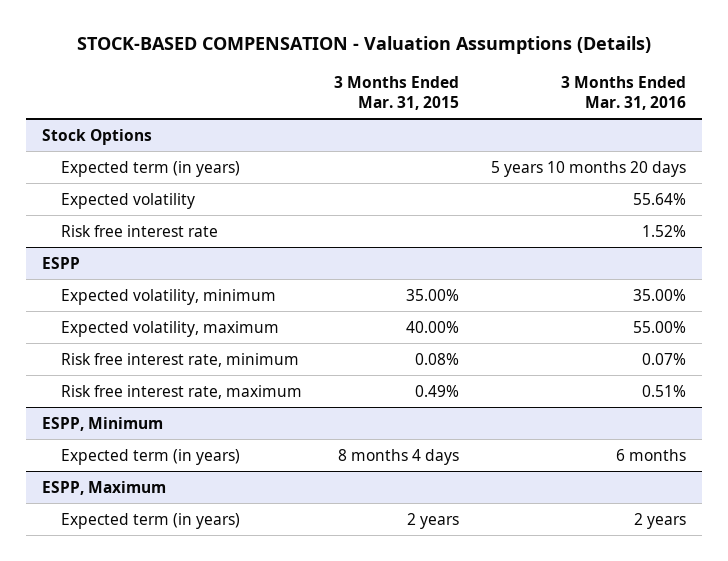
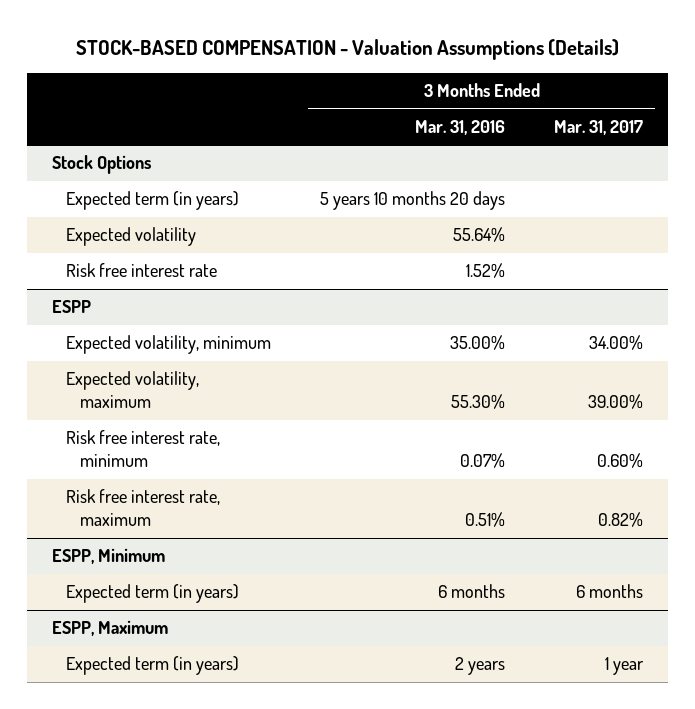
[334,75,460,110] 3 Months Ended Mar. 31, 2015 -> none
none -> [554,119,644,135] Mar. 31, 2017
[632,320,686,333] 55.00% -> [451,394,506,410] 55.30%

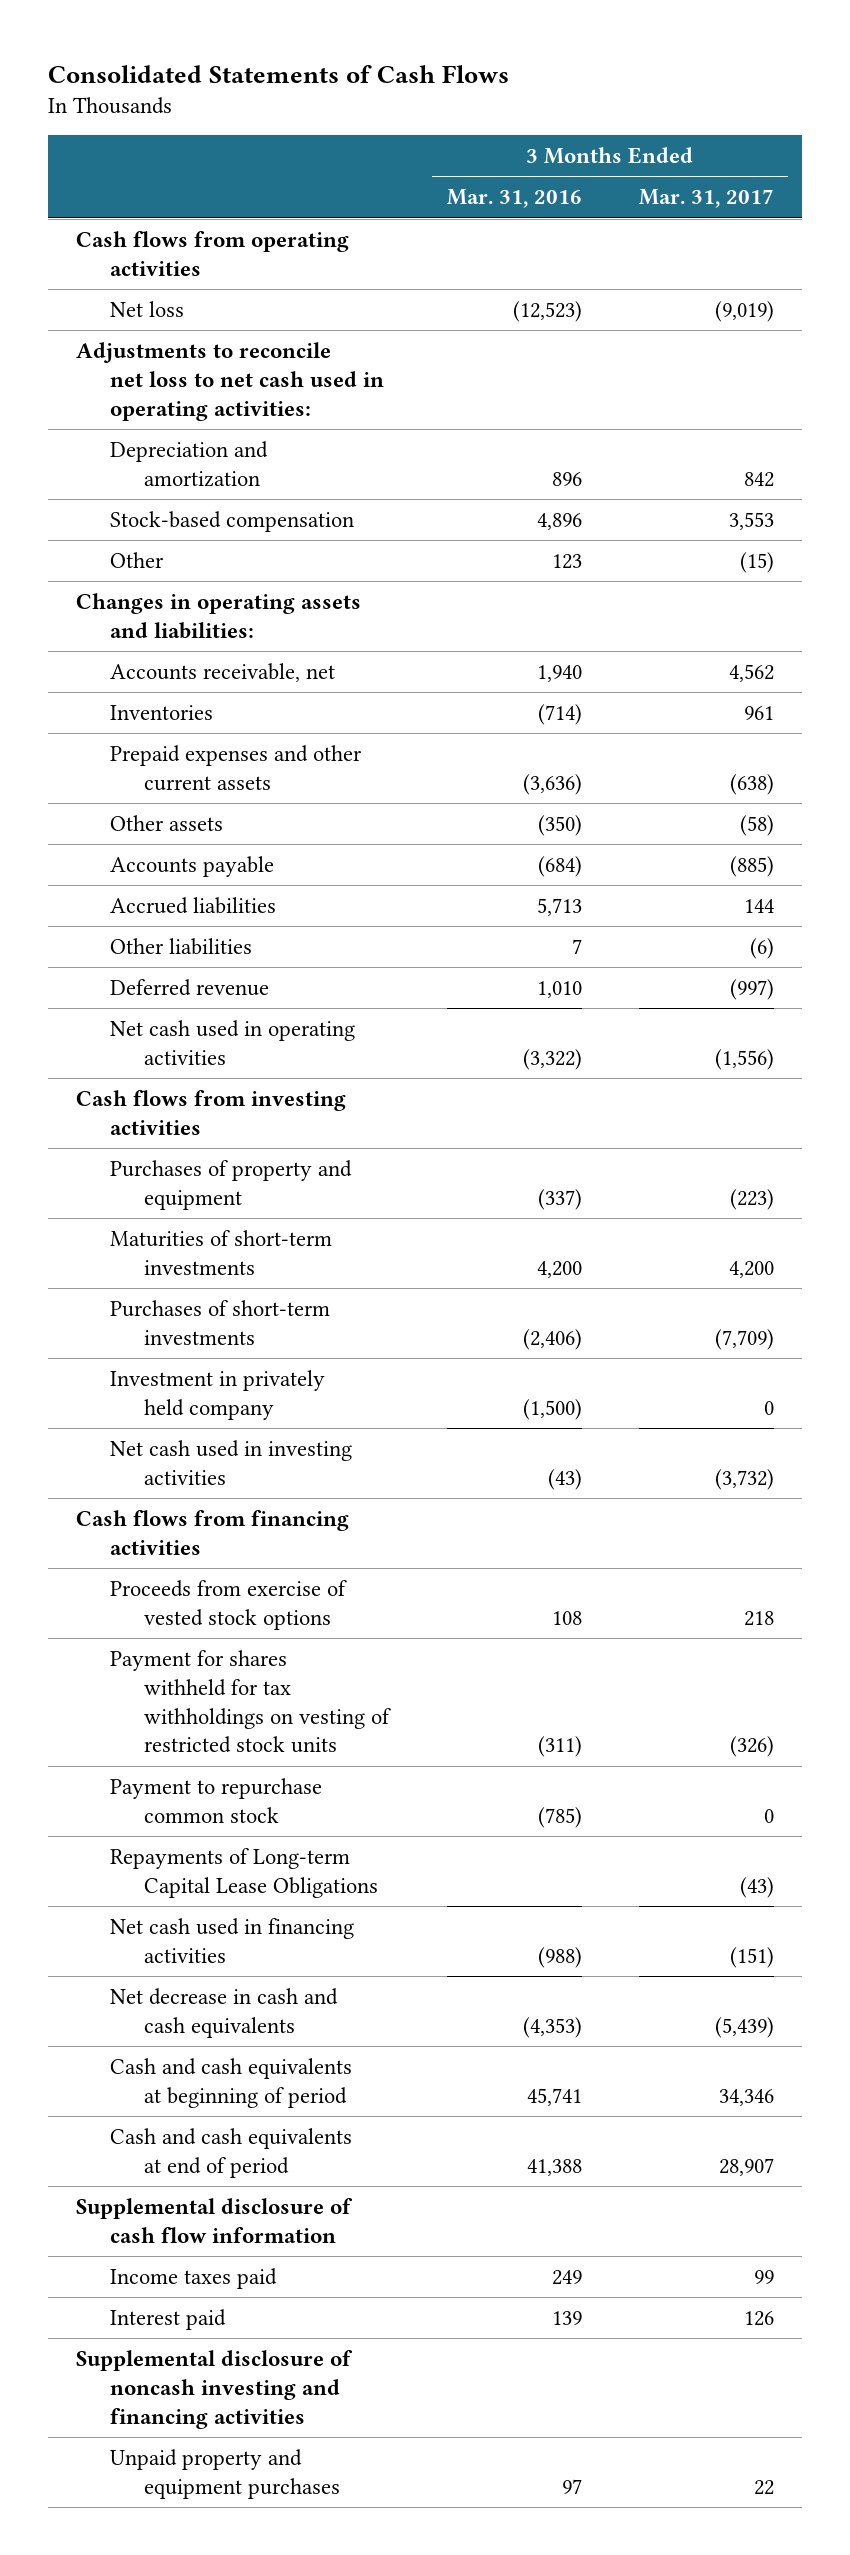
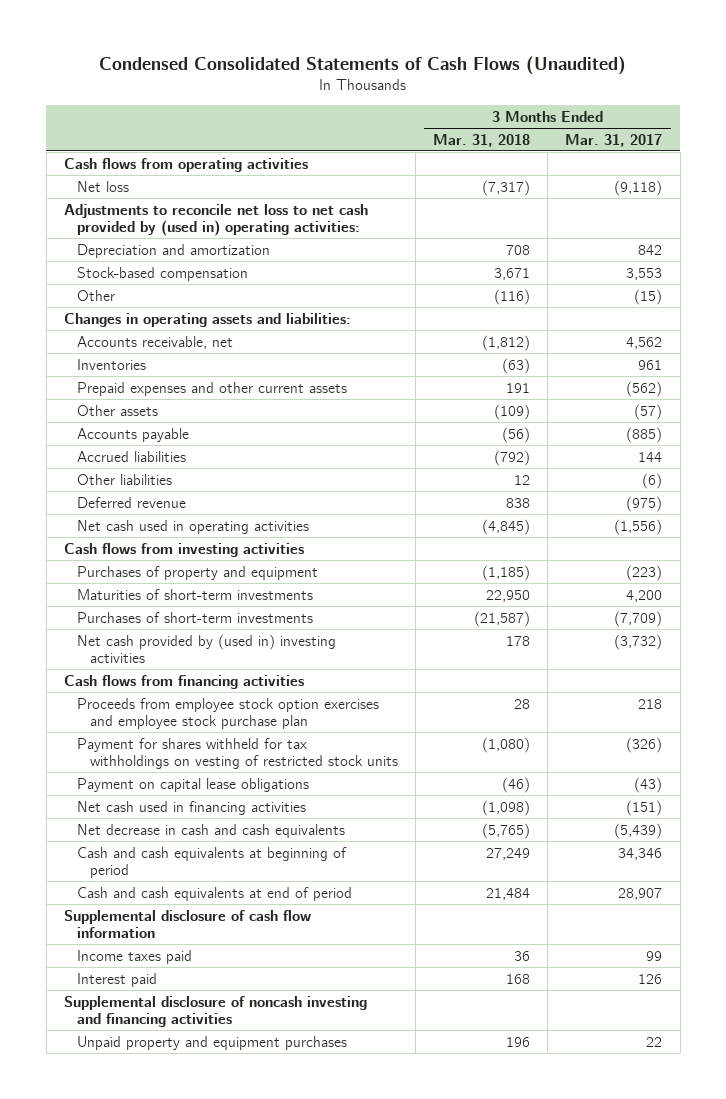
[47,64,509,83] Consolidated Statements of Cash Flows -> [99,55,627,75] Condensed Consolidated Statements of Cash Flows (Unaudited)
[446,189,582,209] Mar. 31, 2016 -> none
none -> [433,133,531,147] Mar. 31, 2018
[714,300,774,322] (9,019) -> [614,179,663,196] (9,118)
[76,341,385,421] Adjustments to reconcile net loss to net cash used in operating activities: -> [63,203,368,237] Adjustments to reconcile net loss to net cash provided by (used in) operating activities:
[729,773,774,795] (638) -> [626,380,663,397] (562)
[739,814,774,836] (58) -> [634,403,663,420] (57)
[729,978,774,1000] (997) -> [626,495,663,512] (975)
[110,1369,326,1420] Investment in privately held company -> none
[110,1439,353,1485] Net cash used in investing activities -> [76,633,336,664] Net cash provided by (used in) investing activities
[110,1579,348,1630] Proceeds from exercise of vested stock options -> [76,697,379,730] Proceeds from employee stock option exercises and employee stock purchase plan
[110,1777,323,1823] Payment to repurchase common stock -> none
[110,1847,379,1898] Repayments of Long-term Capital Lease Obligations -> [76,777,309,792] Payment on capital lease obligations

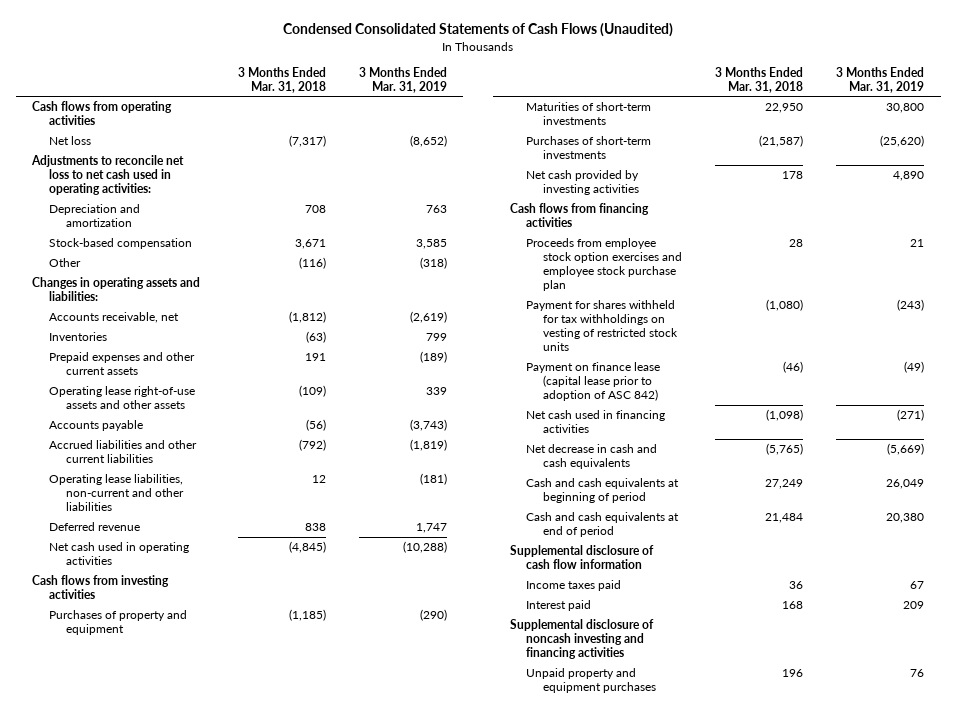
[565,133,663,147] Mar. 31, 2017 -> none
none -> [358,66,447,93] 3 Months Ended Mar. 31, 2019
[63,203,368,237] Adjustments to reconcile net loss to net cash provided by (used in) operating activities: -> [31,155,185,196] Adjustments to reconcile net loss to net cash used in operating activities:
[76,404,158,416] Other assets -> [48,386,195,410] Operating lease right-of-use assets and other assets
[76,450,186,462] Accrued liabilities -> [48,440,197,464] Accrued liabilities and other current liabilities
[76,473,172,485] Other liabilities -> [48,474,184,512] Operating lease liabilities, non-current and other liabilities
[76,633,336,664] Net cash provided by (used in) investing activities -> [526,170,640,196] Net cash provided by investing activities
[76,777,309,792] Payment on capital lease obligations -> [526,362,661,402] Payment on finance lease (capital lease prior to adoption of ASC 842)

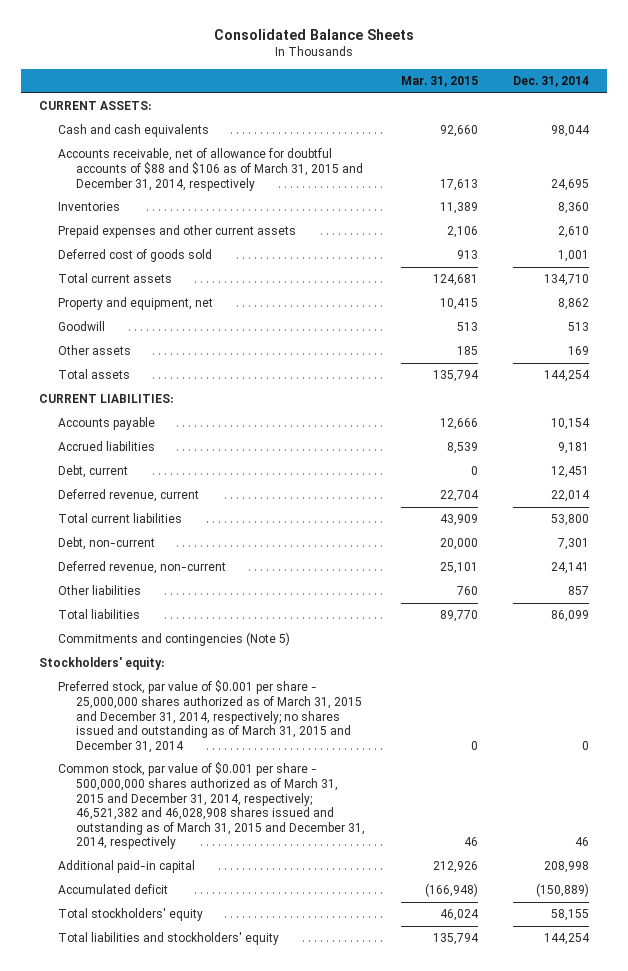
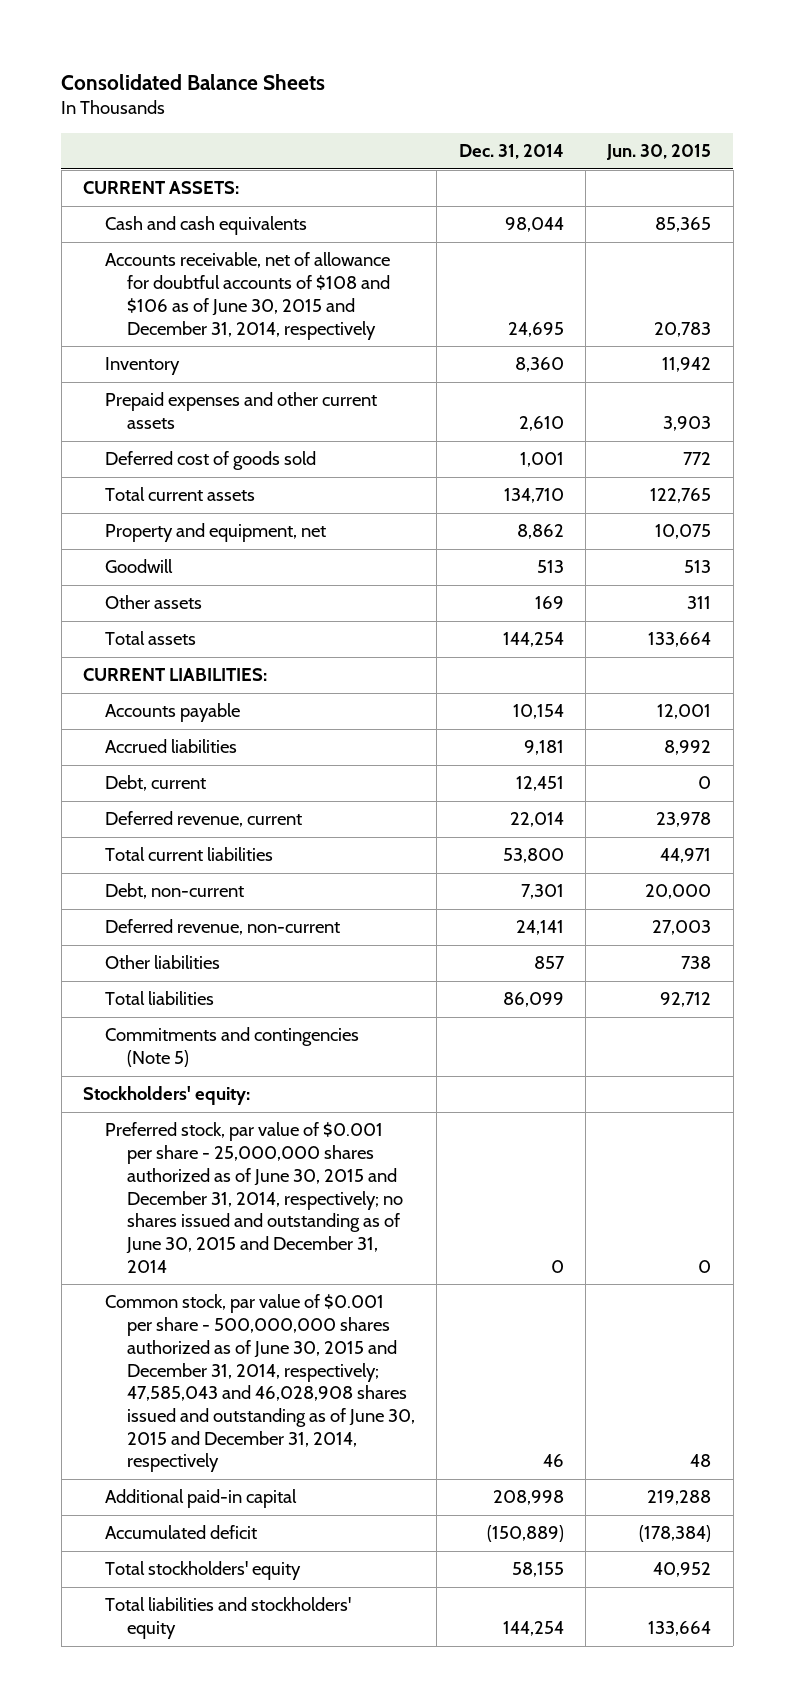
[400,75,478,87] Mar. 31, 2015 -> none
none -> [606,144,712,161] Jun. 30, 2015
[57,148,364,191] Accounts receivable, net of allowance for doubtful accounts of $88 and $106 as of March 31, 2015 and December 31, 2014, respectively -> [105,252,391,340] Accounts receivable, net of allowance for doubtful accounts of $108 and $106 as of June 30, 2015 and December 31, 2014, respectively
[57,202,120,212] Inventories -> [105,357,181,376] Inventory
[57,680,363,753] Preferred stock, par value of $0.001 per share - 25,000,000 shares authorized as of March 31, 2015 and December 31, 2014, respectively; no shares issued and outstanding as of March 31, 2015 and December 31, 2014 -> [105,1122,403,1273] Preferred stock, par value of $0.001 per share - 25,000,000 shares authorized as of June 30, 2015 and December 31, 2014, respectively; no shares issued and outstanding as of June 30, 2015 and December 31, 2014
[57,762,366,850] Common stock, par value of $0.001 per share - 500,000,000 shares authorized as of March 31, 2015 and December 31, 2014, respectively; 46,521,382 and 46,028,908 shares issued and outstanding as of March 31, 2015 and December 31, 2014, respectively -> [105,1294,415,1473] Common stock, par value of $0.001 per share - 500,000,000 shares authorized as of June 30, 2015 and December 31, 2014, respectively; 47,585,043 and 46,028,908 shares issued and outstanding as of June 30, 2015 and December 31, 2014, respectively

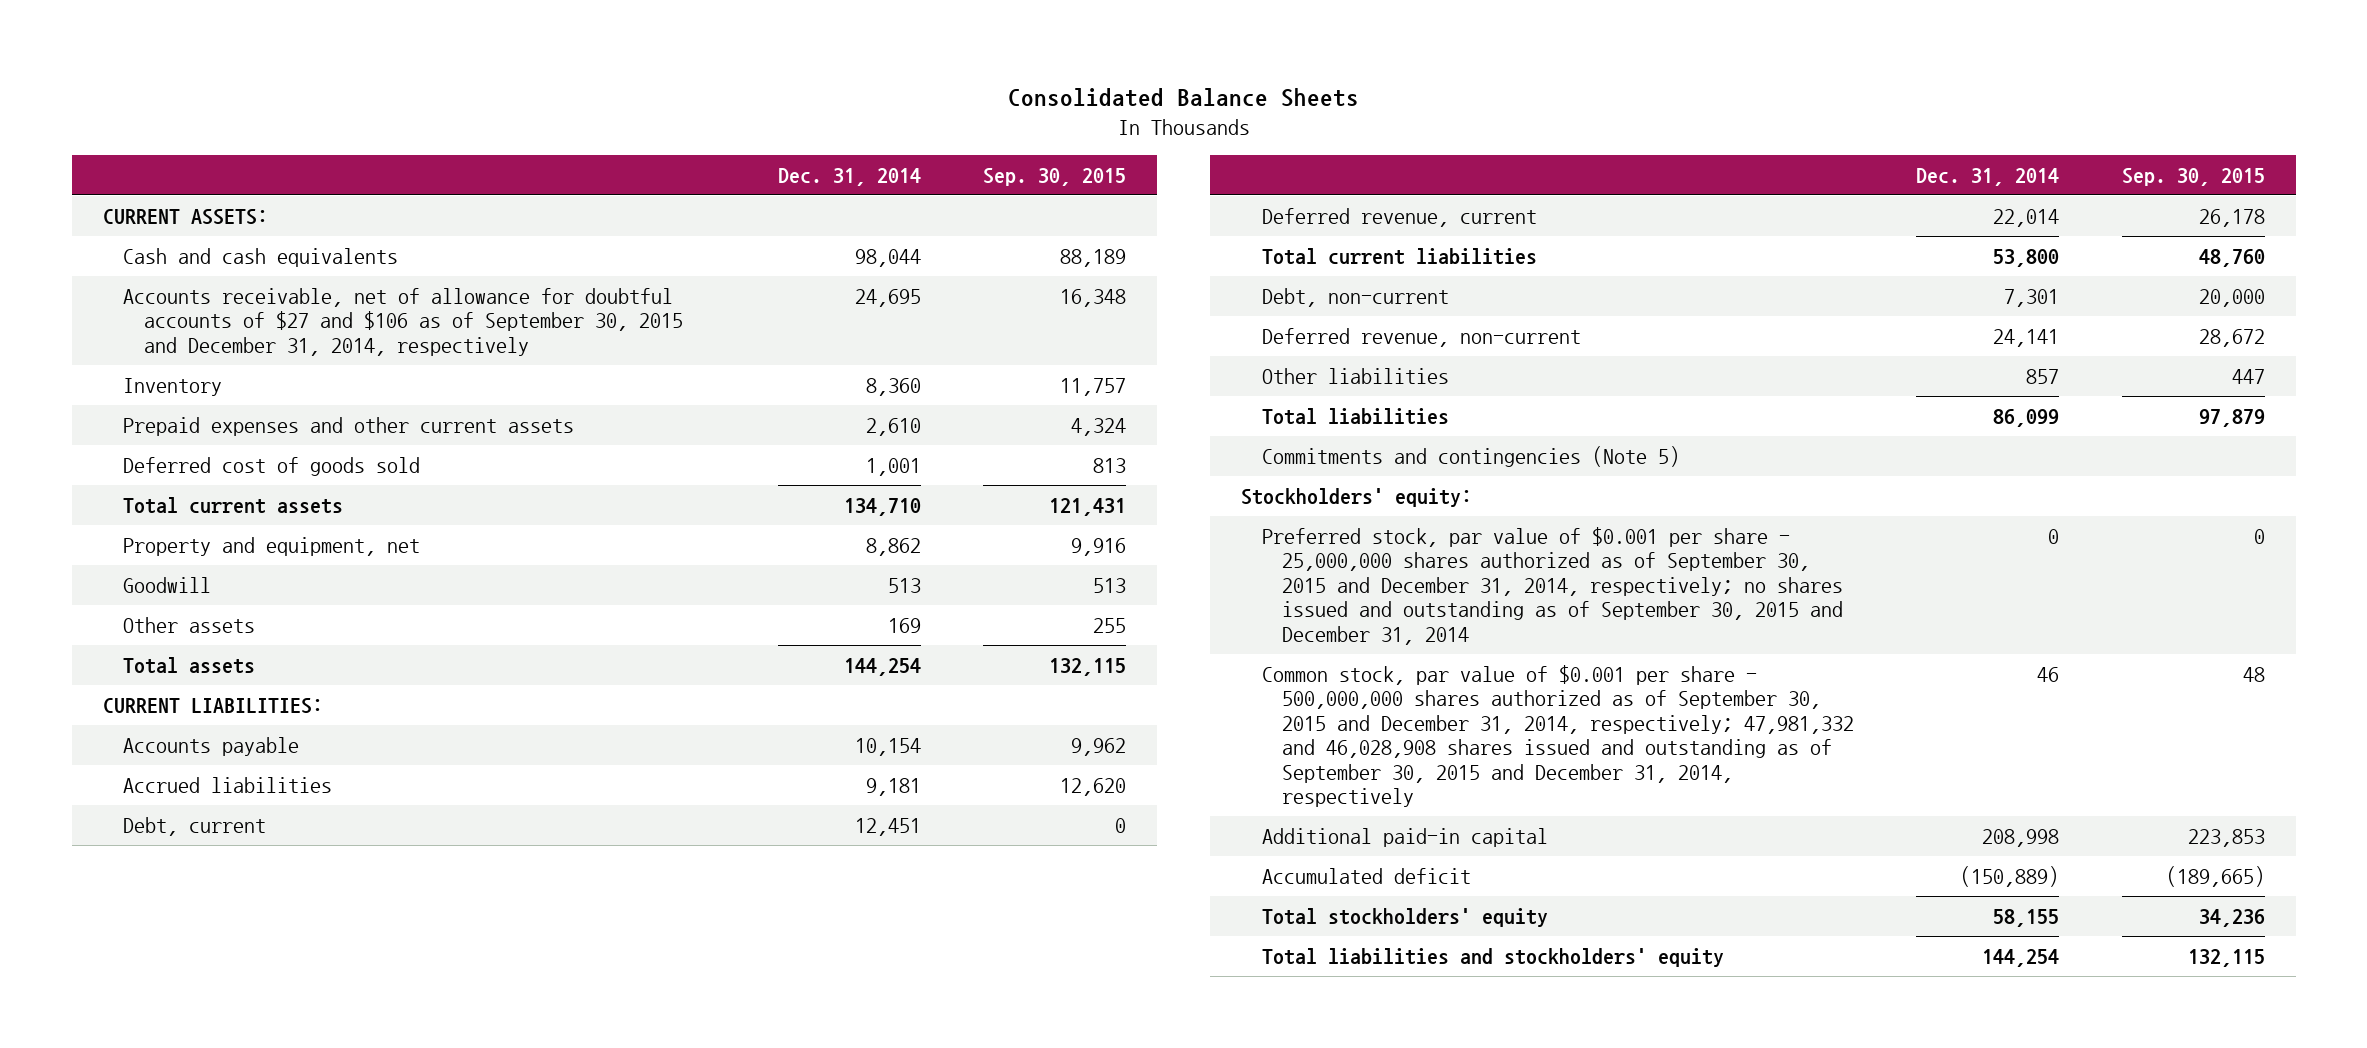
[606,144,712,161] Jun. 30, 2015 -> none
none -> [983,167,1127,186] Sep. 30, 2015
[105,252,391,340] Accounts receivable, net of allowance for doubtful accounts of $108 and $106 as of June 30, 2015 and December 31, 2014, respectively -> [123,287,683,356] Accounts receivable, net of allowance for doubtful accounts of $27 and $106 as of September 30, 2015 and December 31, 2014, respectively
[105,1122,403,1273] Preferred stock, par value of $0.001 per share - 25,000,000 shares authorized as of June 30, 2015 and December 31, 2014, respectively; no shares issued and outstanding as of June 30, 2015 and December 31, 2014 -> [1261,526,1844,645] Preferred stock, par value of $0.001 per share - 25,000,000 shares authorized as of September 30, 2015 and December 31, 2014, respectively; no shares issued and outstanding as of September 30, 2015 and December 31, 2014
[105,1294,415,1473] Common stock, par value of $0.001 per share - 500,000,000 shares authorized as of June 30, 2015 and December 31, 2014, respectively; 47,585,043 and 46,028,908 shares issued and outstanding as of June 30, 2015 and December 31, 2014, respectively -> [1261,664,1855,808] Common stock, par value of $0.001 per share - 500,000,000 shares authorized as of September 30, 2015 and December 31, 2014, respectively; 47,981,332 and 46,028,908 shares issued and outstanding as of September 30, 2015 and December 31, 2014, respectively

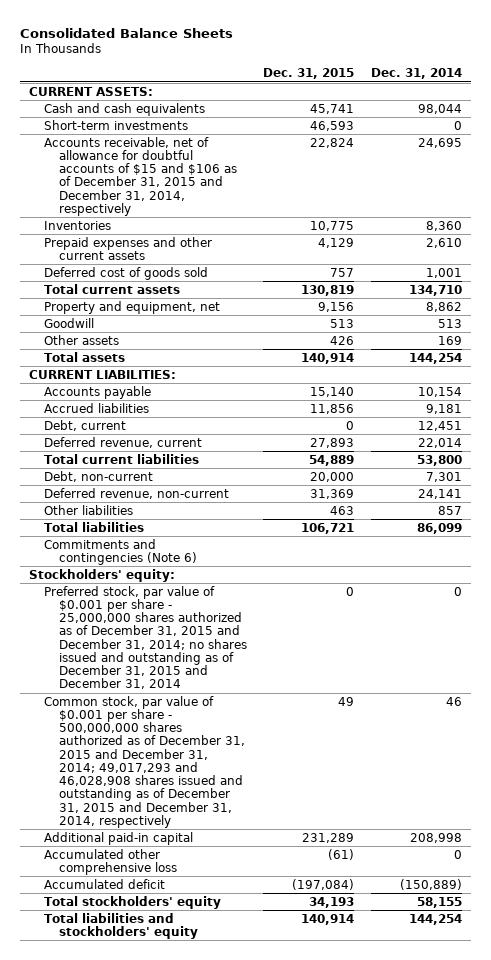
[983,167,1127,186] Sep. 30, 2015 -> none
none -> [263,68,355,80] Dec. 31, 2015
none -> [43,119,188,130] Short-term investments
[123,287,683,356] Accounts receivable, net of allowance for doubtful accounts of $27 and $106 as of September 30, 2015 and December 31, 2014, respectively -> [43,136,237,216] Accounts receivable, net of allowance for doubtful accounts of $15 and $106 as of December 31, 2015 and December 31, 2014, respectively
[123,377,223,396] Inventory -> [43,220,111,230] Inventories
[1261,445,1680,467] Commitments and contingencies (Note 5) -> [43,538,197,565] Commitments and contingencies (Note 6)
[1261,526,1844,645] Preferred stock, par value of $0.001 per share - 25,000,000 shares authorized as of September 30, 2015 and December 31, 2014, respectively; no shares issued and outstanding as of September 30, 2015 and December 31, 2014 -> [43,585,247,690] Preferred stock, par value of $0.001 per share - 25,000,000 shares authorized as of December 31, 2015 and December 31, 2014; no shares issued and outstanding as of December 31, 2015 and December 31, 2014
[1261,664,1855,808] Common stock, par value of $0.001 per share - 500,000,000 shares authorized as of September 30, 2015 and December 31, 2014, respectively; 47,981,332 and 46,028,908 shares issued and outstanding as of September 30, 2015 and December 31, 2014, respectively -> [43,695,245,828] Common stock, par value of $0.001 per share - 500,000,000 shares authorized as of December 31, 2015 and December 31, 2014; 49,017,293 and 46,028,908 shares issued and outstanding as of December 31, 2015 and December 31, 2014, respectively
none -> [43,848,177,875] Accumulated other comprehensive loss

